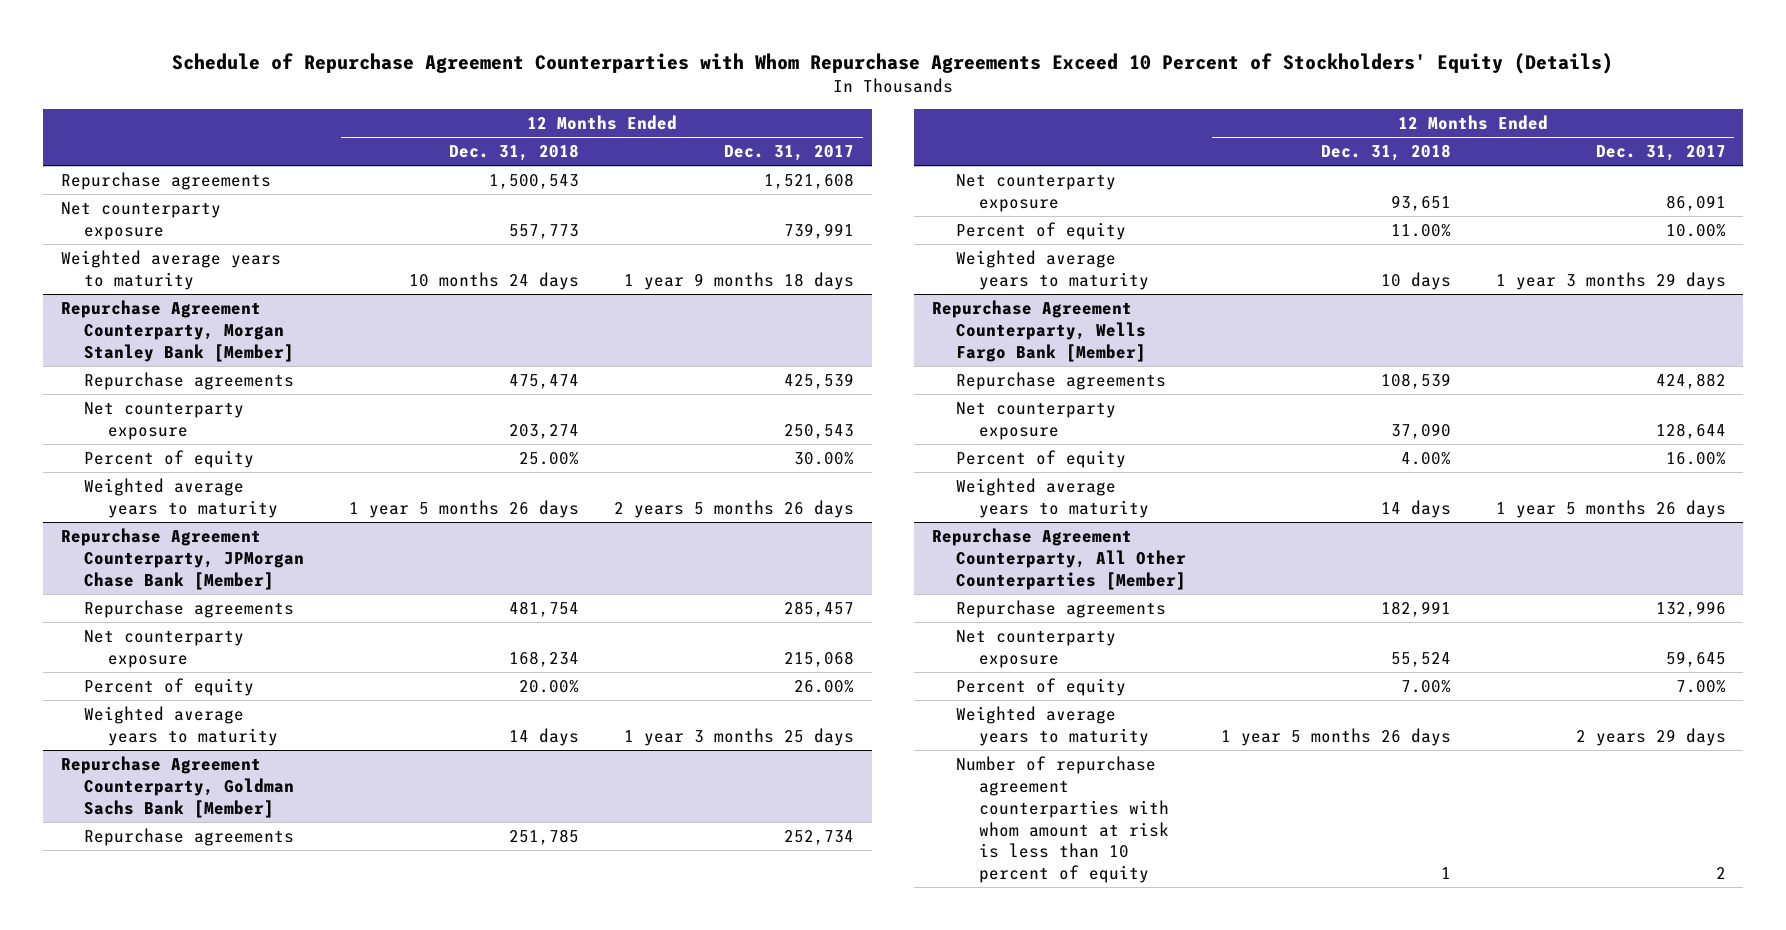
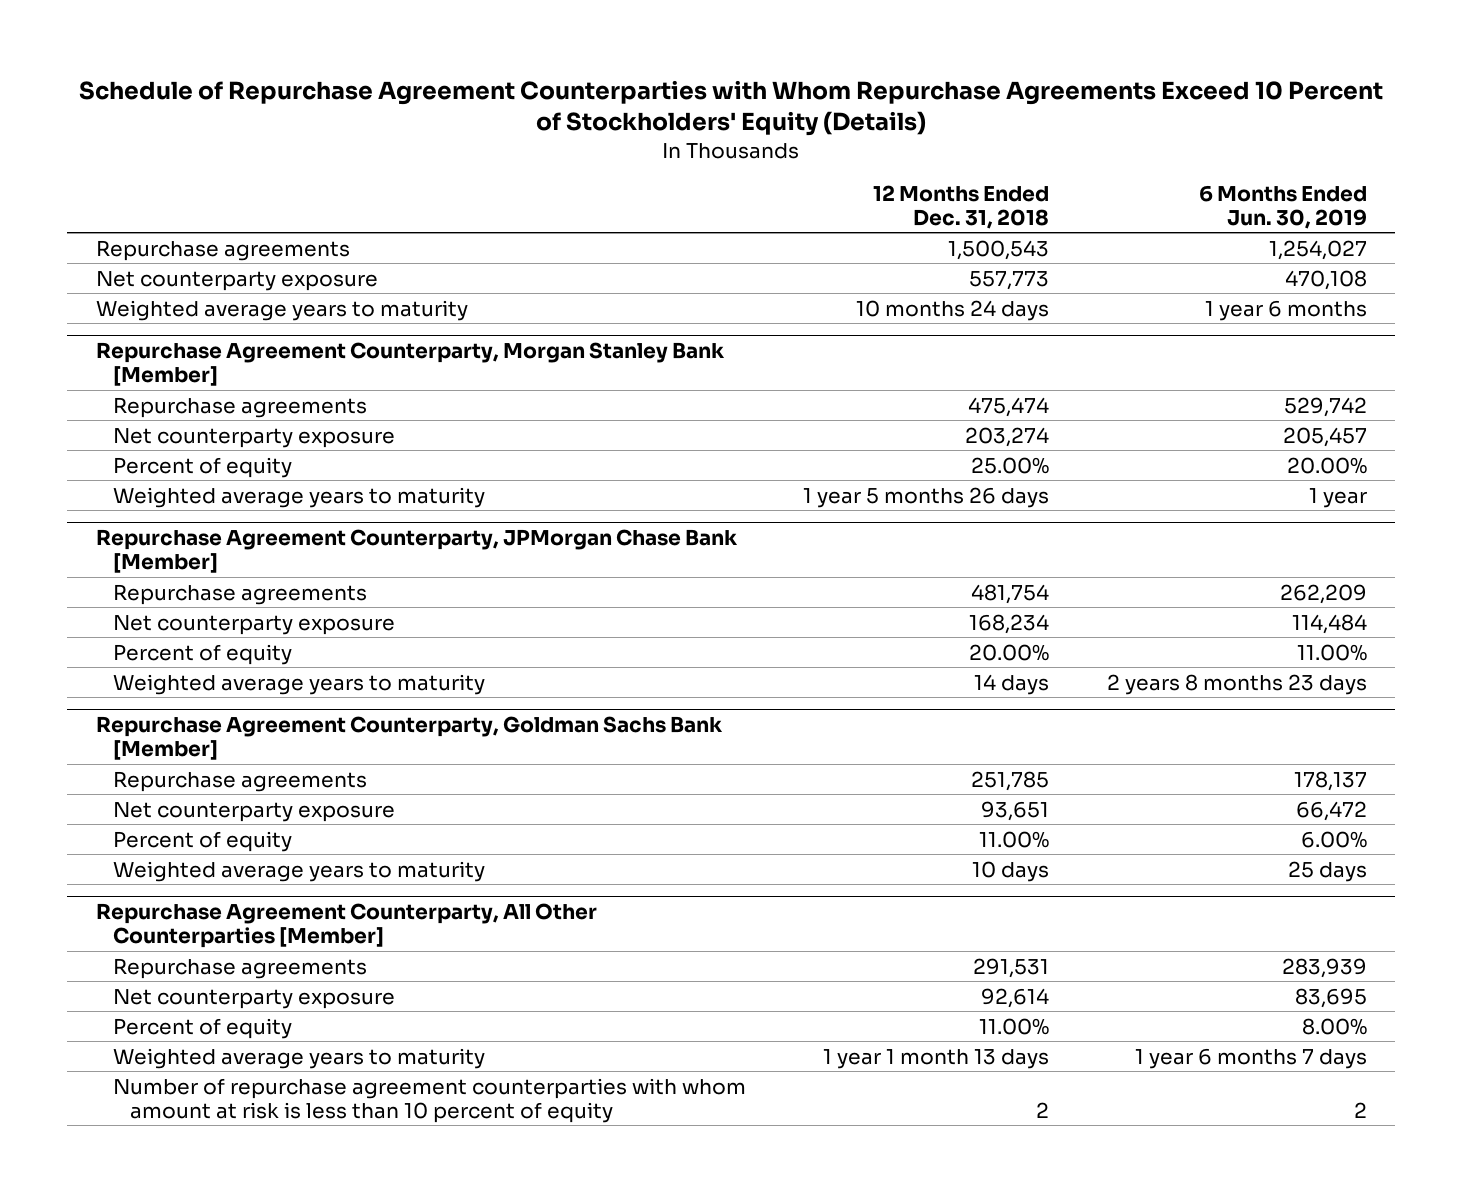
[724,145,855,162] Dec. 31, 2017 -> none
none -> [1198,184,1367,229] 6 Months Ended Jun. 30, 2019
[931,299,1146,362] Repurchase Agreement Counterparty, Wells Fargo Bank [Member] -> none
[955,371,1166,390] Repurchase agreements -> none
[955,401,1116,440] Net counterparty exposure -> none
[955,449,1126,468] Percent of equity -> none
[955,477,1150,518] Weighted average years to maturity -> none
[1380,600,1451,617] 182,991 -> [973,957,1050,978] 291,531
[1390,651,1451,667] 55,524 -> [981,987,1050,1008] 92,614
[1400,679,1451,693] 7.00% -> [979,1017,1050,1035] 11.00%
[1220,727,1451,746] 1 year 5 months 26 days -> [823,1048,1050,1069] 1 year 1 month 13 days
[1440,867,1451,880] 1 -> [1036,1101,1050,1118] 2

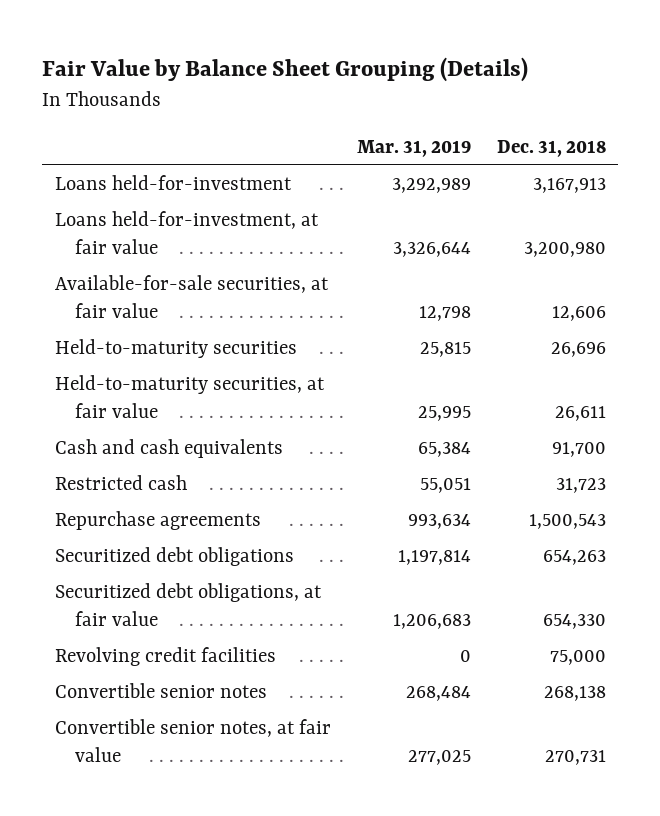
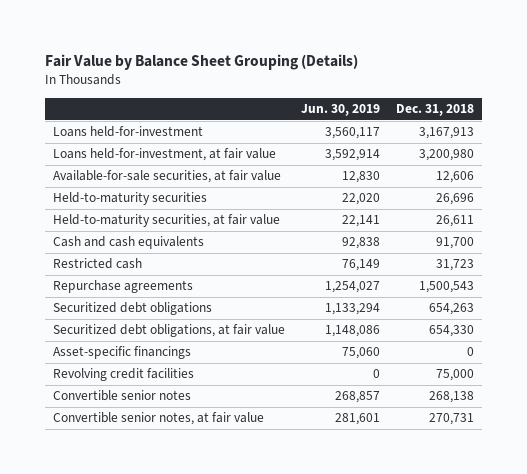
[356,139,471,157] Mar. 31, 2019 -> none
none -> [301,104,381,117] Jun. 30, 2019
none -> [53,346,192,360] Asset-specific financings

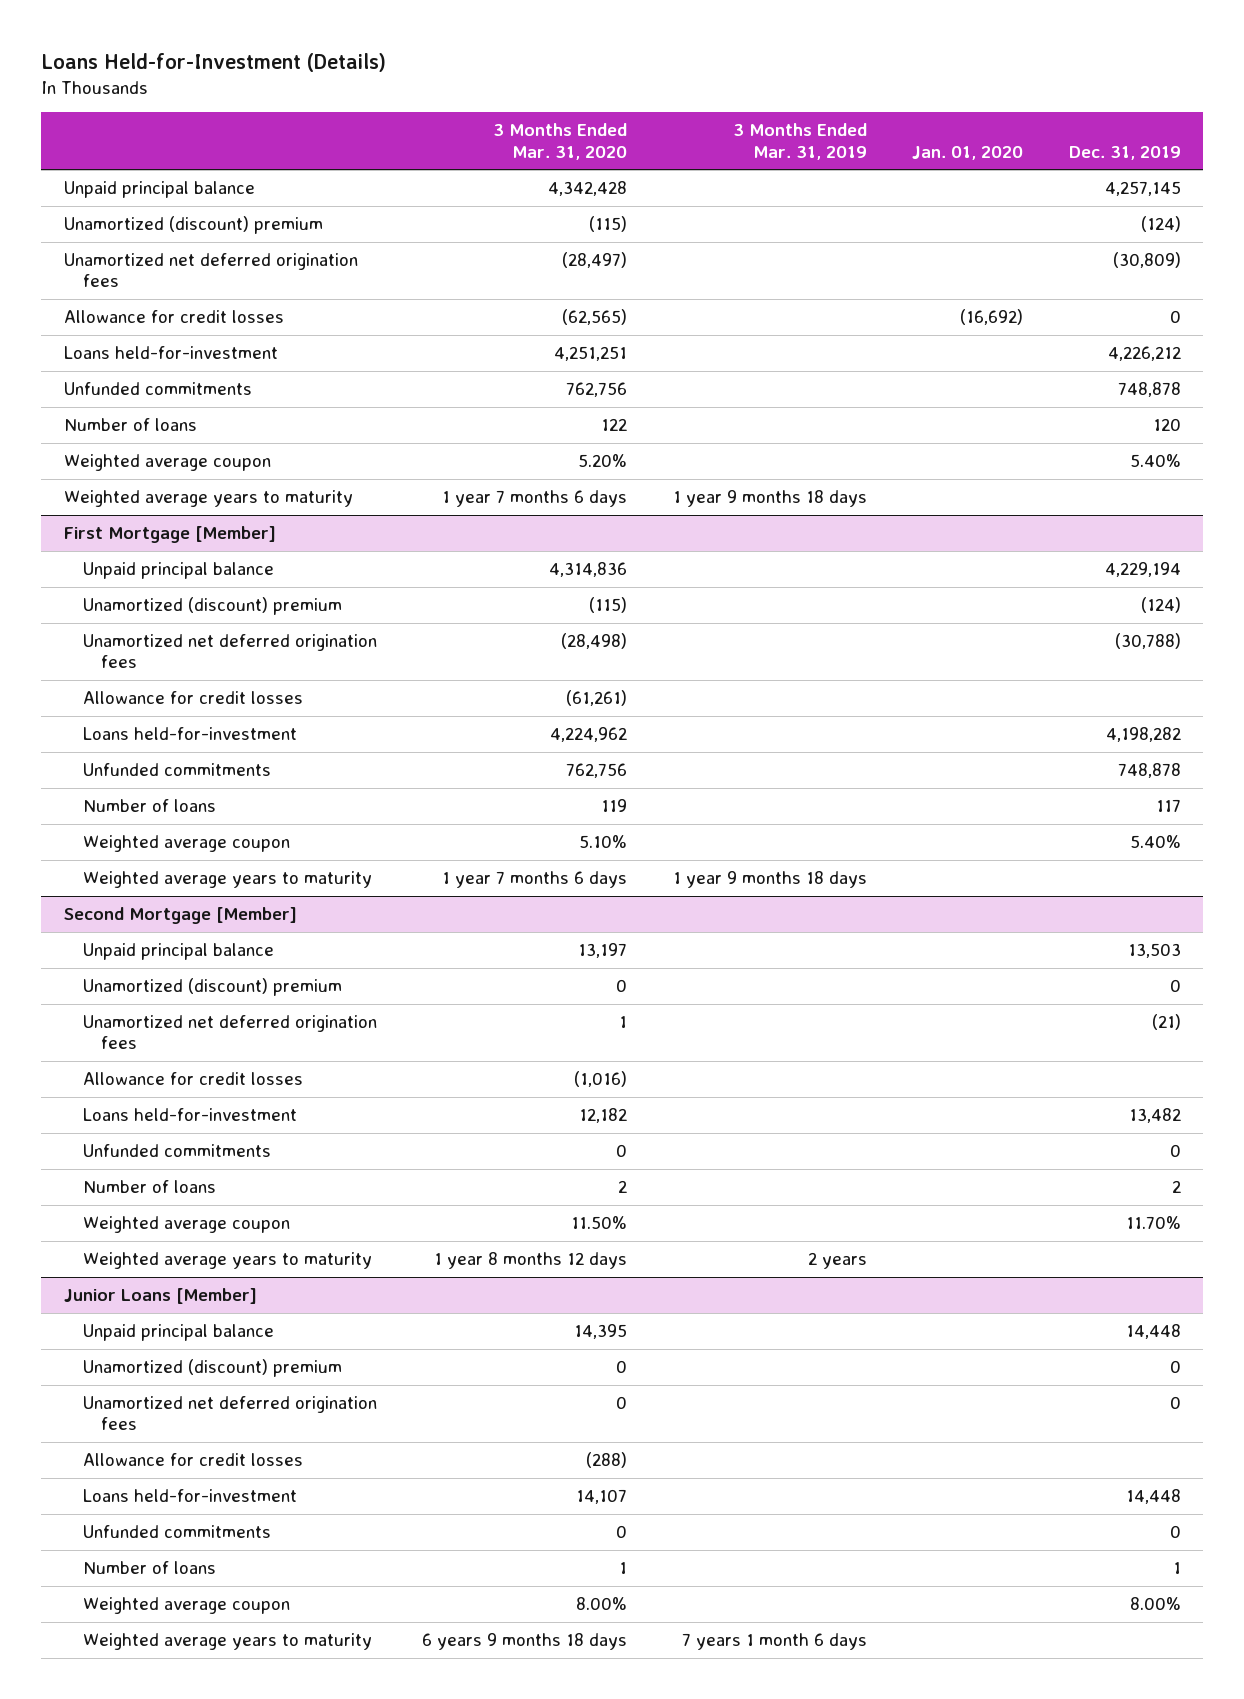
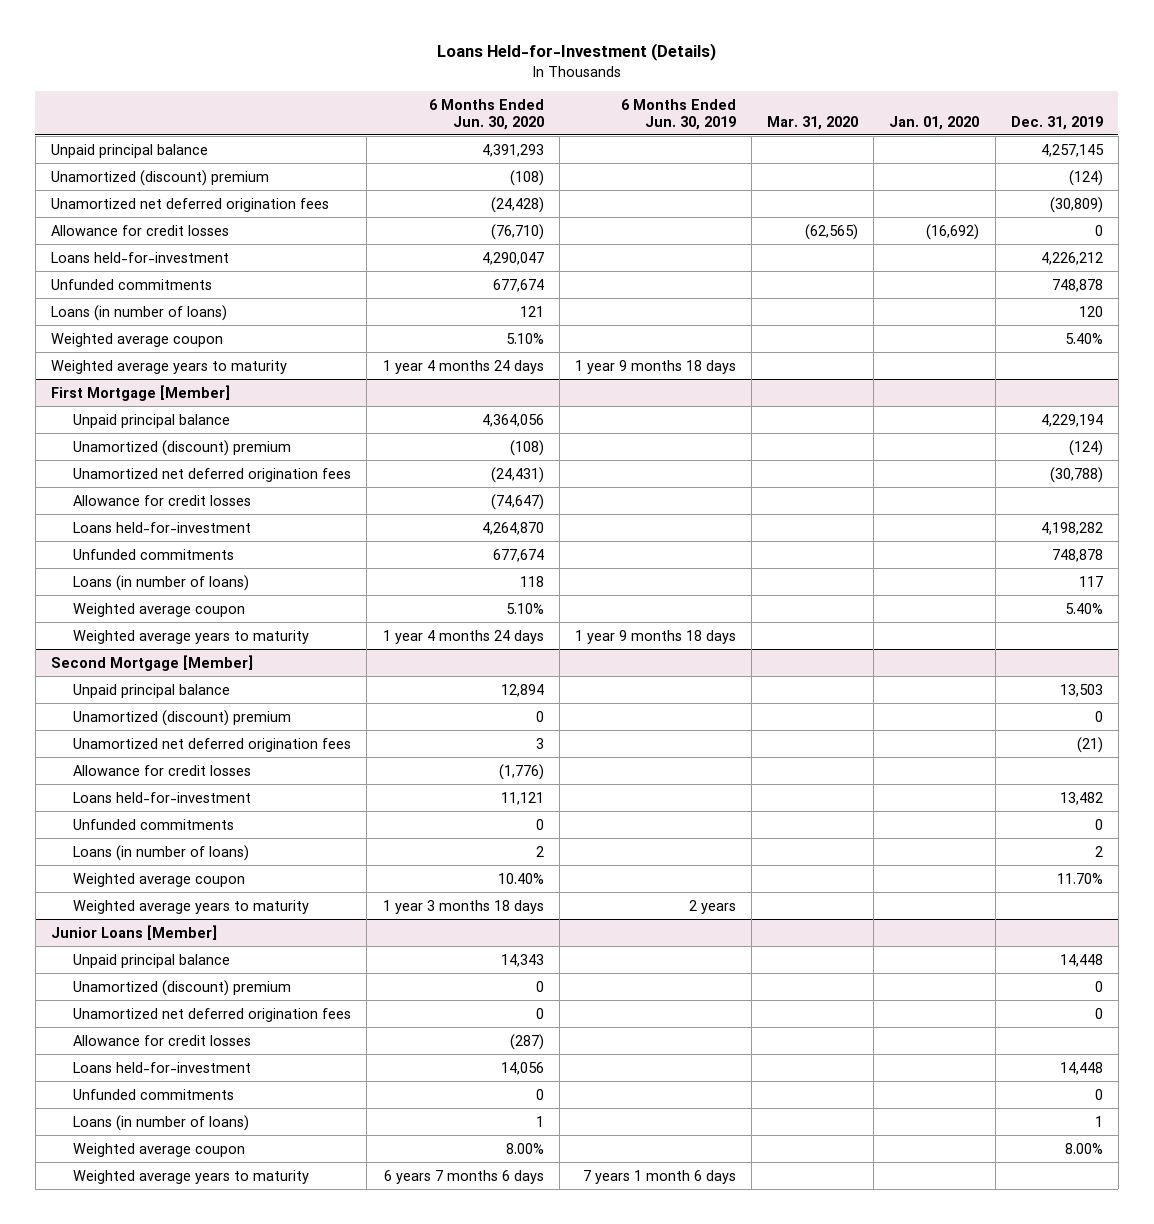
[493,123,628,160] 3 Months Ended Mar. 31, 2020 -> none
[732,123,867,160] 3 Months Ended Mar. 31, 2019 -> none
none -> [428,98,544,130] 6 Months Ended Jun. 30, 2020
none -> [620,98,736,130] 6 Months Ended Jun. 30, 2019
none -> [767,115,859,130] Mar. 31, 2020
[63,417,197,431] Number of loans -> [50,304,227,321] Loans (in number of loans)
[82,798,216,812] Number of loans -> [73,574,250,591] Loans (in number of loans)
[82,1179,216,1193] Number of loans -> [73,844,250,861] Loans (in number of loans)
[82,1560,216,1574] Number of loans -> [73,1114,250,1131] Loans (in number of loans)

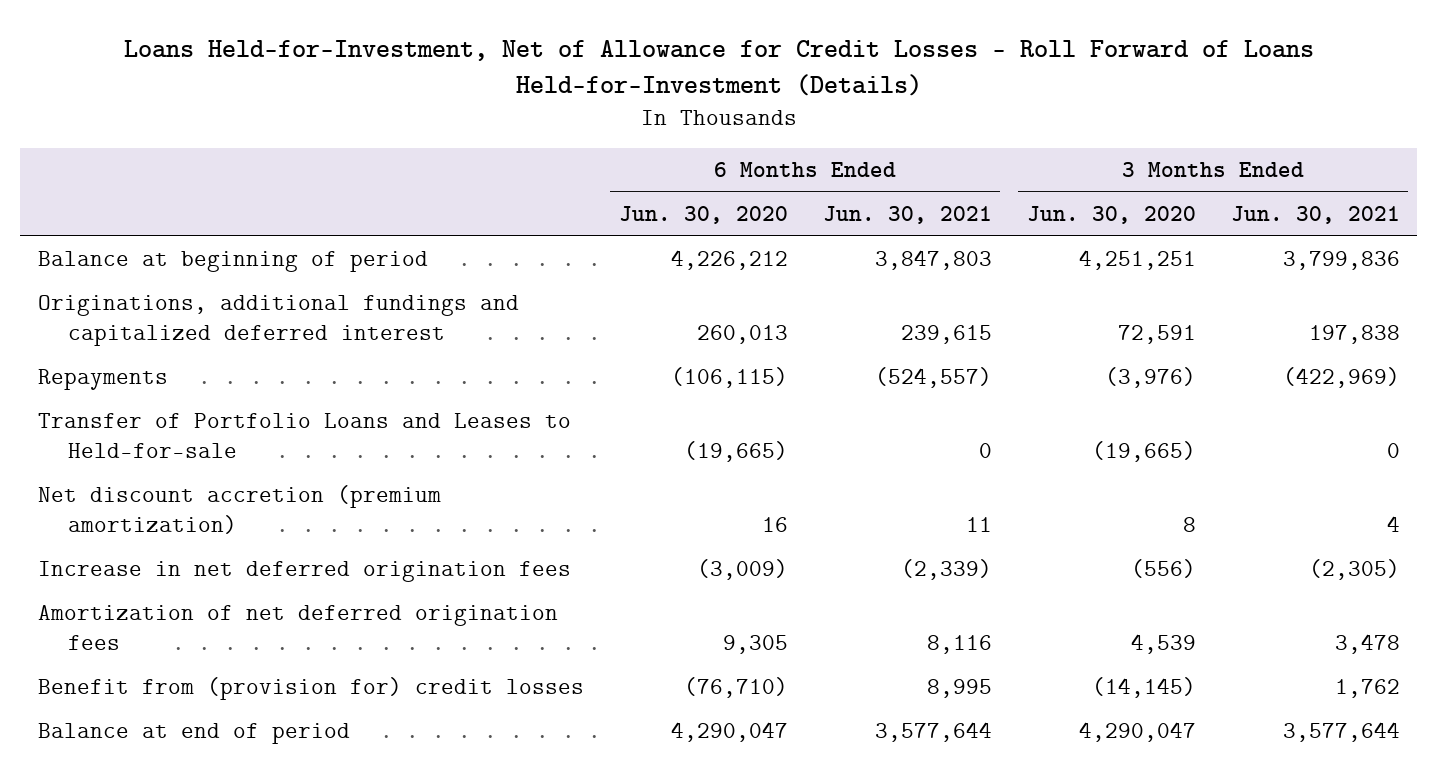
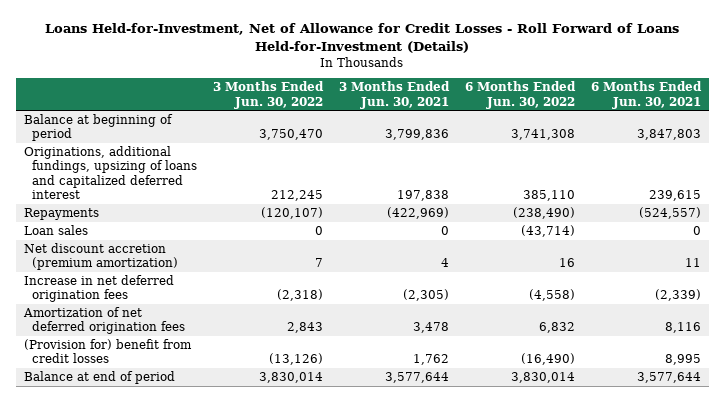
[618,205,788,224] Jun. 30, 2020 -> none
[1026,205,1196,224] Jun. 30, 2020 -> none
none -> [212,81,324,109] 3 Months Ended Jun. 30, 2022
none -> [464,81,576,109] 6 Months Ended Jun. 30, 2022
[37,295,519,347] Originations, additional fundings and capitalized deferred interest -> [23,146,197,200] Originations, additional fundings, upsizing of loans and capitalized deferred interest
[37,413,571,459] Transfer of Portfolio Loans and Leases to Held-for-sale -> [23,225,88,236] Loan sales
[37,677,584,701] Benefit from (provision for) credit losses -> [23,339,192,364] (Provision for) benefit from credit losses

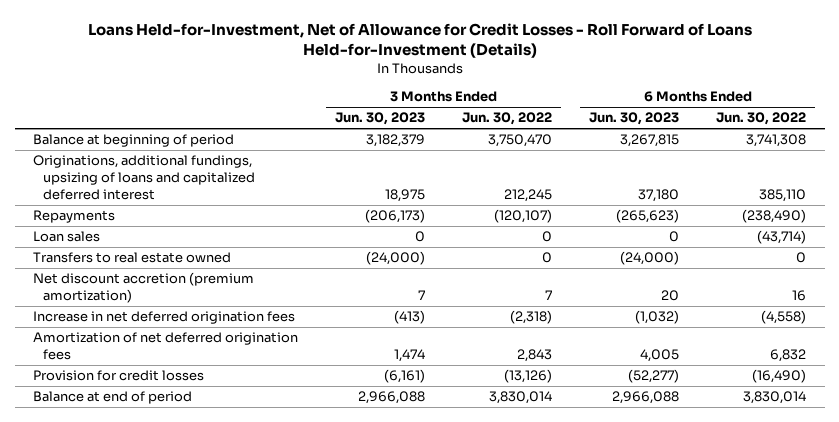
[338,81,450,109] 3 Months Ended Jun. 30, 2021 -> none
[590,81,702,109] 6 Months Ended Jun. 30, 2021 -> none
none -> [335,112,426,126] Jun. 30, 2023
none -> [589,112,680,126] Jun. 30, 2023
none -> [33,252,232,264] Transfers to real estate owned
[23,339,192,364] (Provision for) benefit from credit losses -> [33,370,205,382] Provision for credit losses

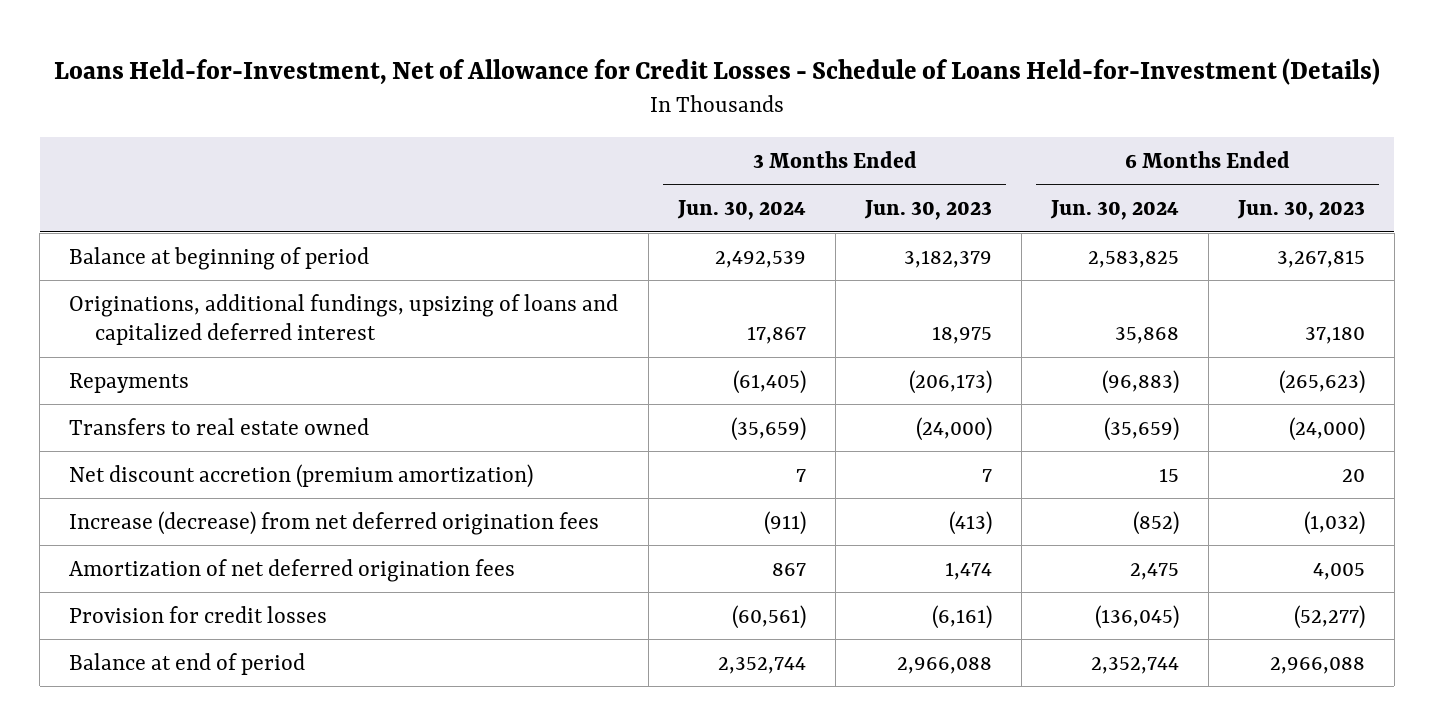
[87,23,752,59] Loans Held-for-Investment, Net of Allowance for Credit Losses - Roll Forward of Loans Held-for-Investment (Details) -> [54,57,1381,85] Loans Held-for-Investment, Net of Allowance for Credit Losses - Schedule of Loans Held-for-Investment (Details)
[462,112,553,126] Jun. 30, 2022 -> none
[716,112,807,126] Jun. 30, 2022 -> none
none -> [676,200,806,221] Jun. 30, 2024
none -> [1049,200,1179,221] Jun. 30, 2024
[33,231,101,243] Loan sales -> none
[33,311,296,325] Increase in net deferred origination fees -> [69,510,600,535] Increase (decrease) from net deferred origination fees

